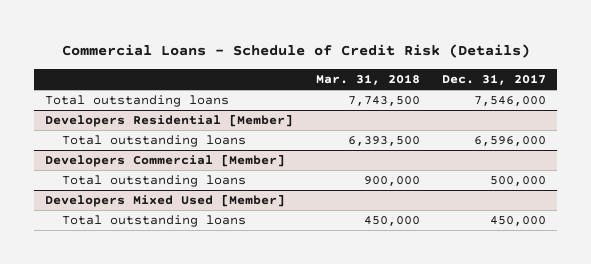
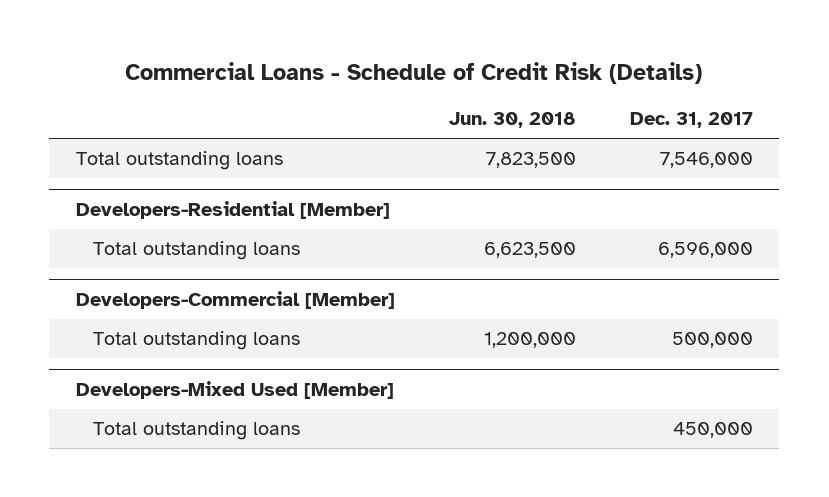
[315,74,420,86] Mar. 31, 2018 -> none
none -> [448,112,576,129] Jun. 30, 2018
[45,114,294,128] Developers Residential [Member] -> [76,200,391,219] Developers-Residential [Member]
[45,154,286,168] Developers Commercial [Member] -> [76,290,396,309] Developers-Commercial [Member]
[45,194,286,208] Developers Mixed Used [Member] -> [76,380,395,399] Developers-Mixed Used [Member]

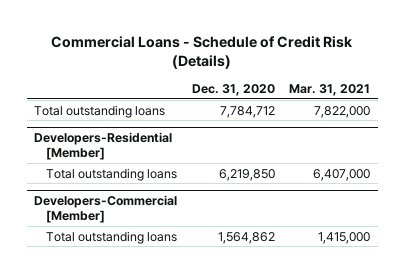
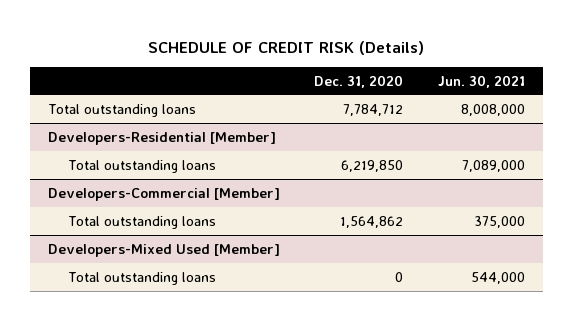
[51,35,354,69] Commercial Loans - Schedule of Credit Risk (Details) -> [148,40,425,55] SCHEDULE OF CREDIT RISK (Details)
[289,83,371,96] Mar. 31, 2021 -> none
none -> [438,74,526,88] Jun. 30, 2021
none -> [47,243,280,257] Developers-Mixed Used [Member]
none -> [67,271,216,285] Total outstanding loans

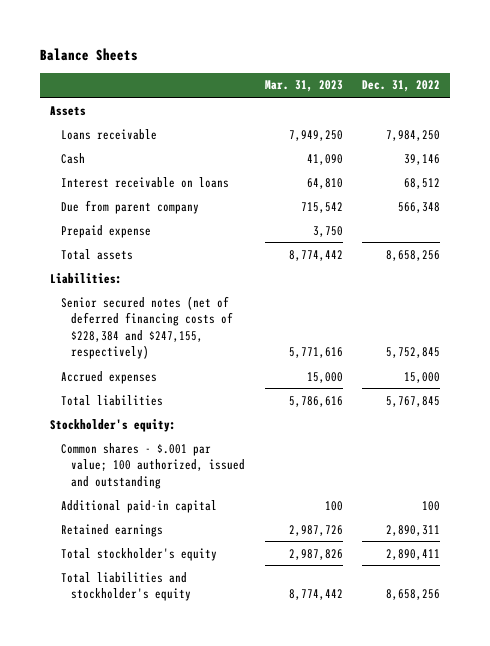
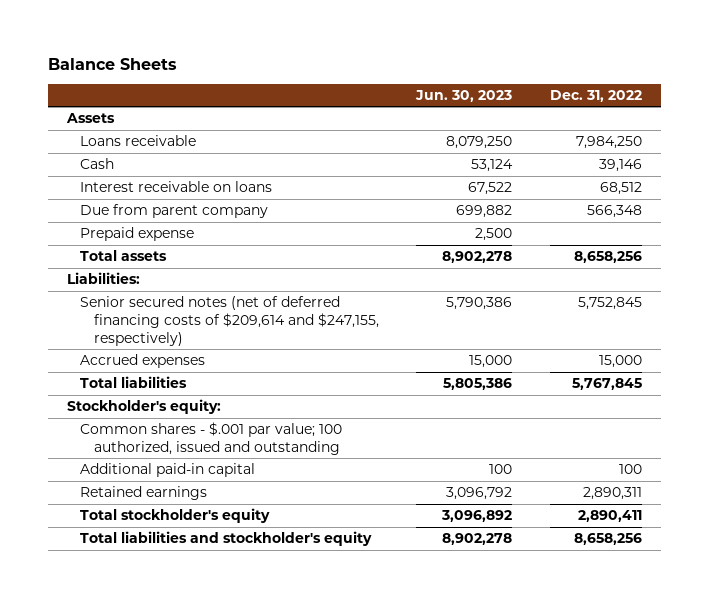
[264,80,343,93] Mar. 31, 2023 -> none
none -> [415,89,513,102] Jun. 30, 2023
[60,295,234,360] Senior secured notes (net of deferred financing costs of $228,384 and $247,155, respectively) -> [80,296,379,346] Senior secured notes (net of deferred financing costs of $209,614 and $247,155, respectively)

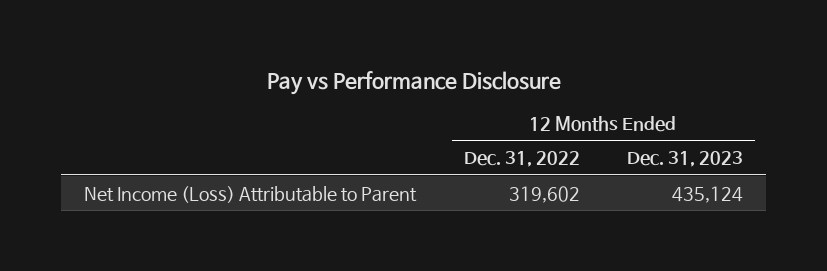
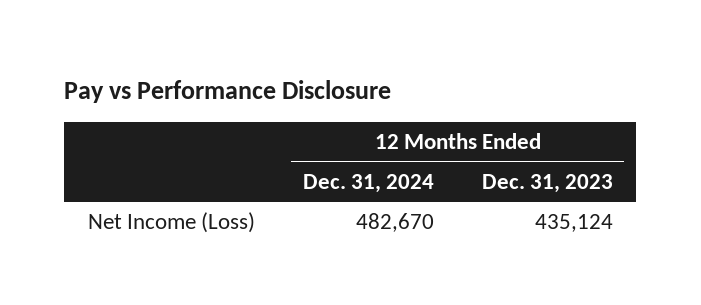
[463,150,580,167] Dec. 31, 2022 -> none
none -> [302,173,434,193] Dec. 31, 2024
[84,185,418,203] Net Income (Loss) Attributable to Parent -> [88,212,256,234] Net Income (Loss)

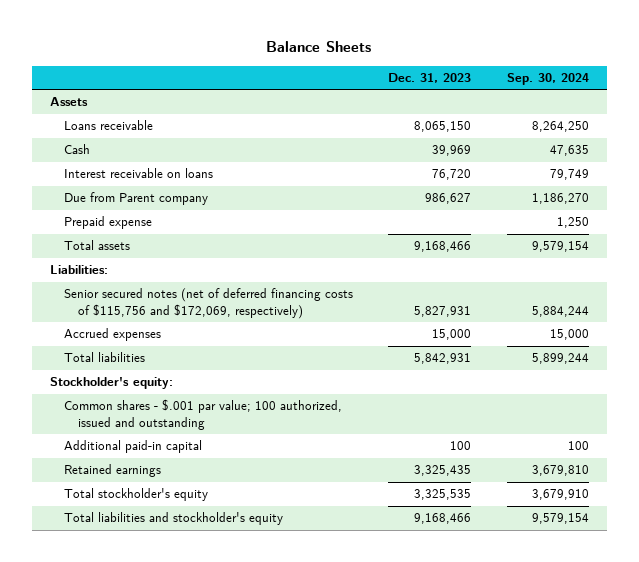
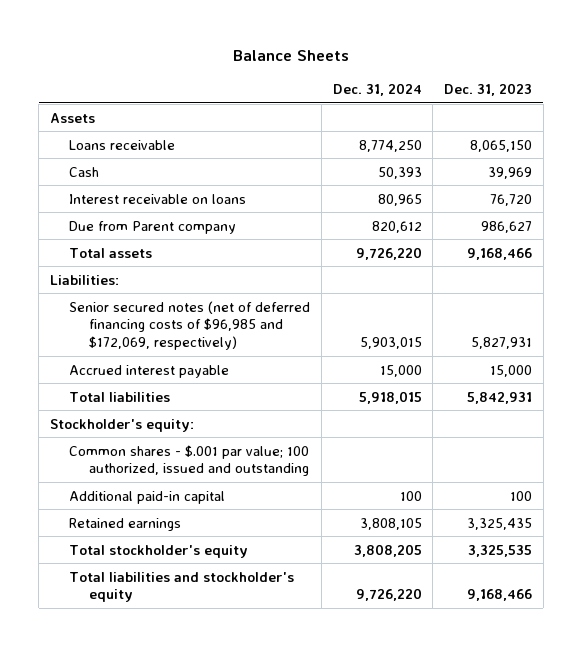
[507,73,590,86] Sep. 30, 2024 -> none
none -> [332,83,422,97] Dec. 31, 2024
[63,216,152,230] Prepaid expense -> none
[63,328,161,342] Accrued expenses -> none
[63,288,353,319] Senior secured notes (net of deferred financing costs of $115,756 and $172,069, respectively) -> [69,300,311,351] Senior secured notes (net of deferred financing costs of $96,985 and $172,069, respectively)
none -> [69,364,230,378] Accrued interest payable

